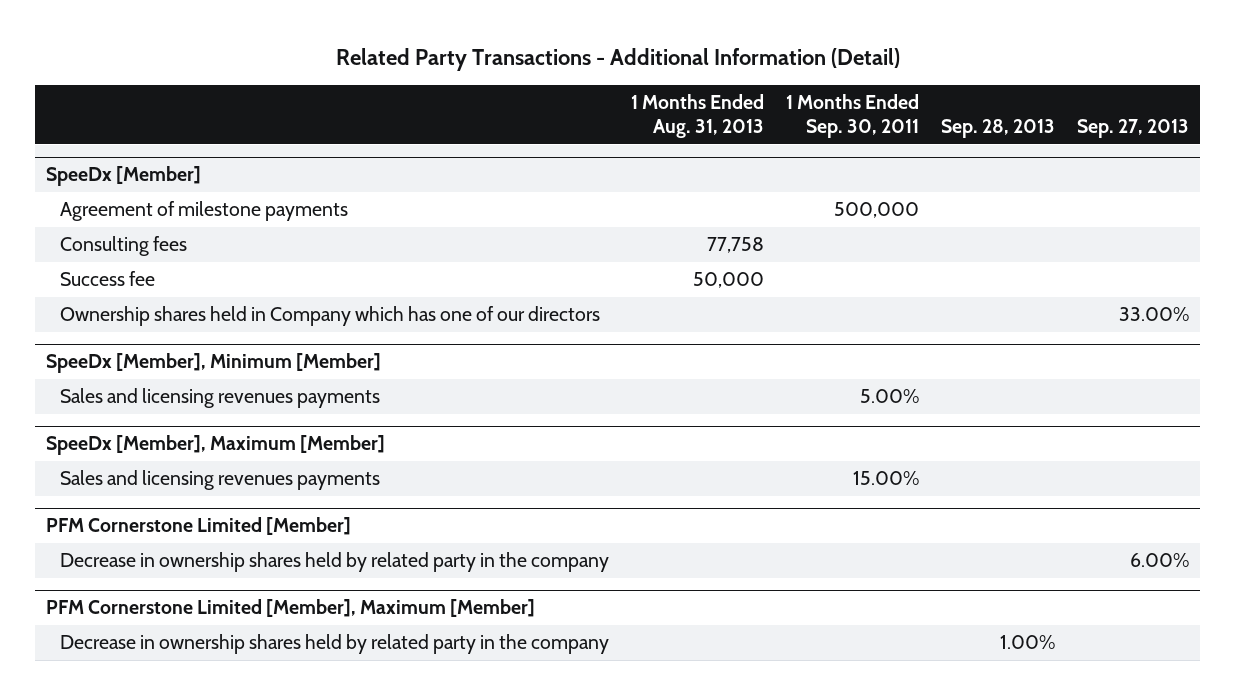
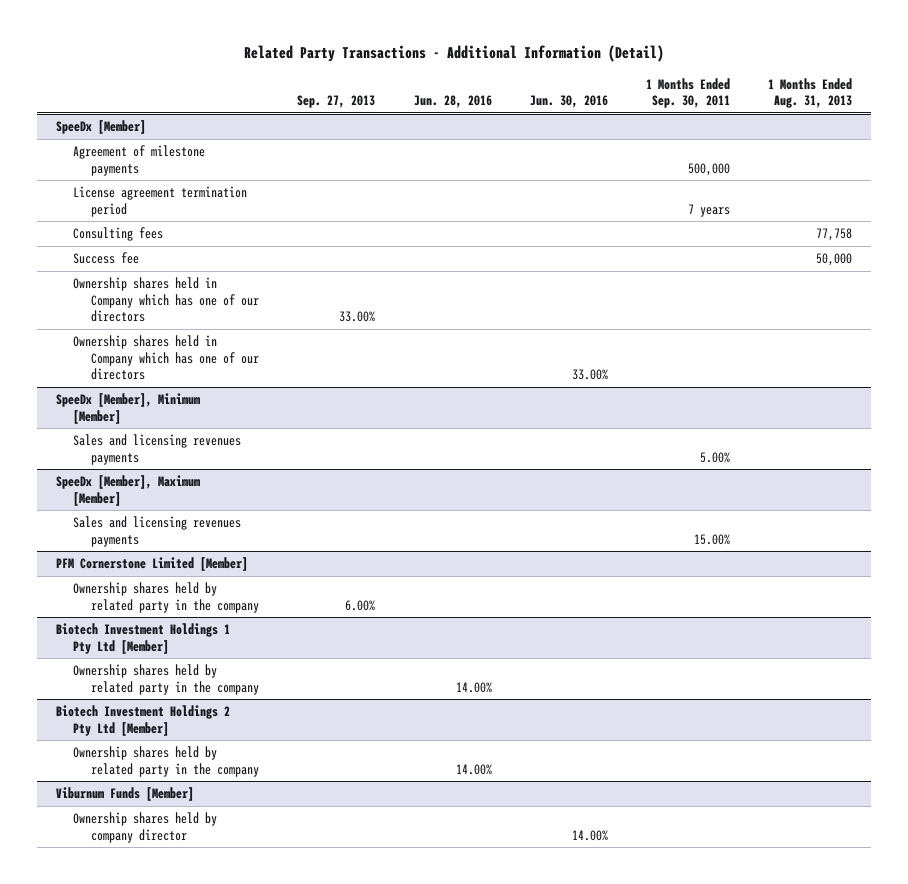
[940,119,1055,139] Sep. 28, 2013 -> none
none -> [413,95,492,109] Jun. 28, 2016
none -> [529,95,608,109] Jun. 30, 2016
none -> [73,186,248,217] License agreement termination period
none -> [73,335,260,380] Ownership shares held in Company which has one of our directors
[46,599,536,618] PFM Cornerstone Limited [Member], Maximum [Member] -> none
[60,634,610,655] Decrease in ownership shares held by related party in the company -> none
[60,552,610,573] Decrease in ownership shares held by related party in the company -> [73,582,260,613] Ownership shares held by related party in the company
none -> [55,623,230,654] Biotech Investment Holdings 1 Pty Ltd [Member]
none -> [73,664,260,695] Ownership shares held by related party in the company
none -> [55,705,230,736] Biotech Investment Holdings 2 Pty Ltd [Member]
none -> [73,746,260,777] Ownership shares held by related party in the company
none -> [55,787,194,802] Viburnum Funds [Member]
none -> [73,812,218,843] Ownership shares held by company director

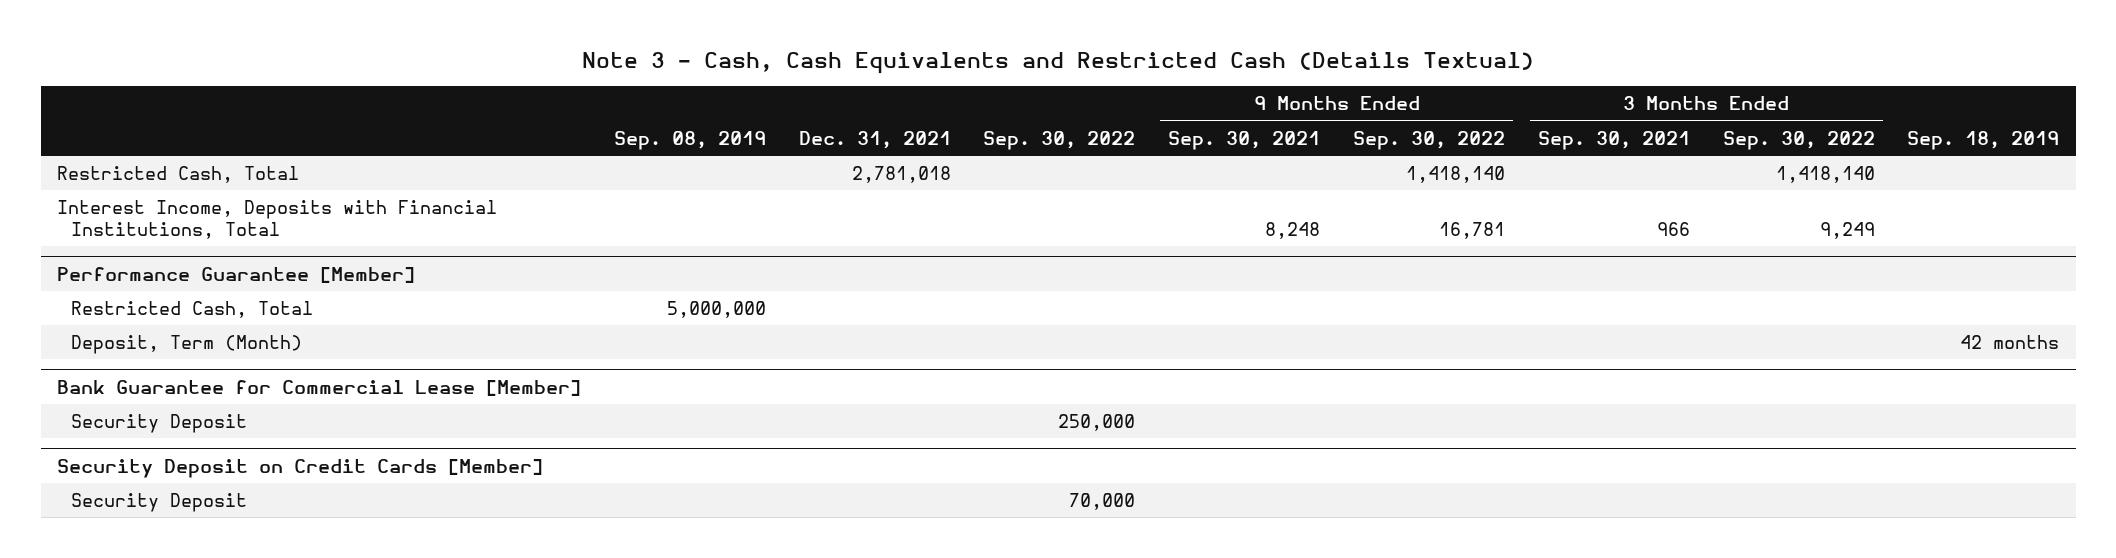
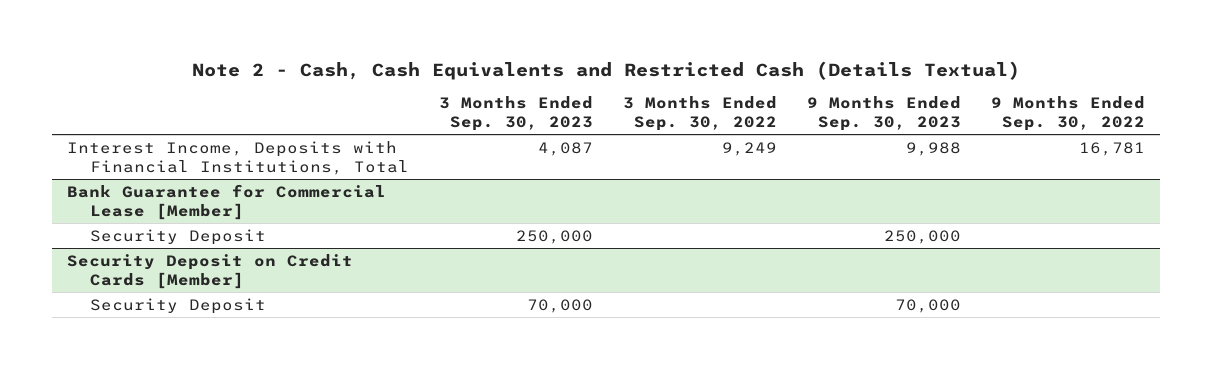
[582,52,1535,75] Note 3 - Cash, Cash Equivalents and Restricted Cash (Details Textual) -> [191,60,1020,80] Note 2 - Cash, Cash Equivalents and Restricted Cash (Details Textual)
[613,130,766,150] Sep. 08, 2019 -> none
[798,130,951,149] Dec. 31, 2021 -> none
[983,130,1136,150] Sep. 30, 2022 -> none
[1168,130,1321,150] Sep. 30, 2021 -> none
[1537,130,1690,150] Sep. 30, 2021 -> none
[1907,130,2060,150] Sep. 18, 2019 -> none
none -> [438,96,593,132] 3 Months Ended Sep. 30, 2023
none -> [806,96,961,132] 9 Months Ended Sep. 30, 2023
[56,166,299,184] Restricted Cash, Total -> none
[56,266,415,283] Performance Guarantee [Member] -> none
[71,301,314,319] Restricted Cash, Total -> none
[71,335,303,355] Deposit, Term (Month) -> none

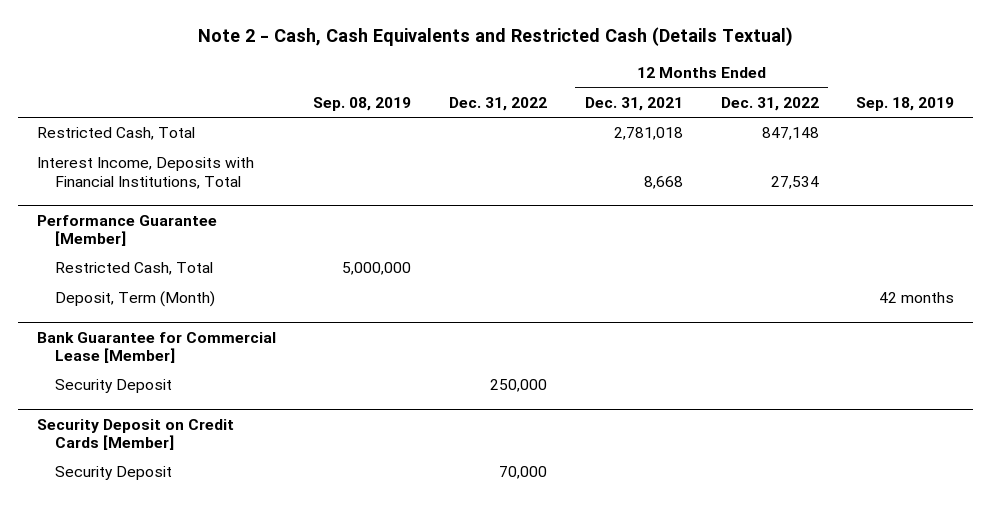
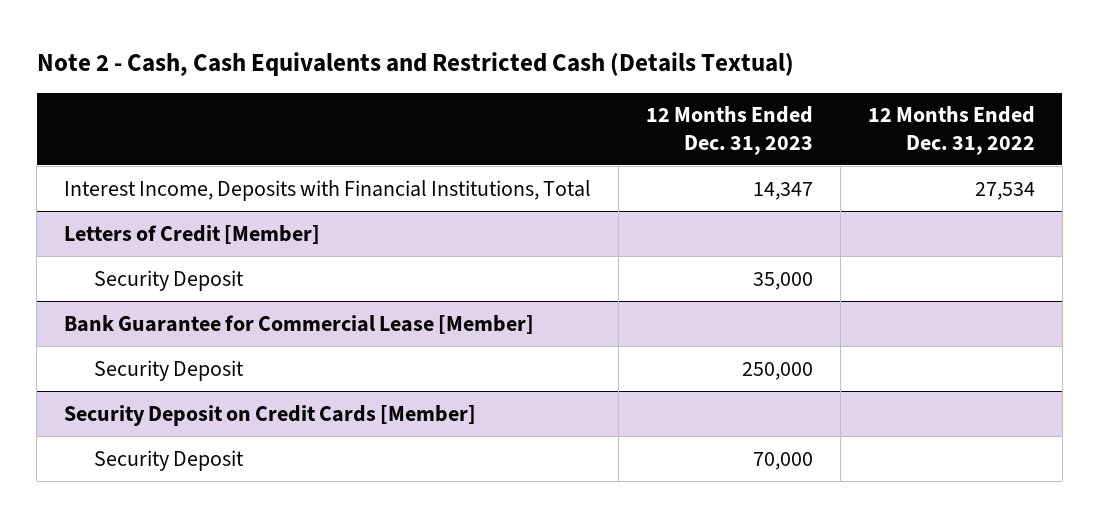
[313,96,412,111] Sep. 08, 2019 -> none
[449,96,548,111] Dec. 31, 2022 -> none
[584,96,683,111] Dec. 31, 2021 -> none
[856,96,955,111] Sep. 18, 2019 -> none
none -> [645,106,813,155] 12 Months Ended Dec. 31, 2023
[36,127,195,141] Restricted Cash, Total -> none
[36,214,217,247] Performance Guarantee [Member] -> none
[54,262,213,276] Restricted Cash, Total -> none
[54,291,215,308] Deposit, Term (Month) -> none
none -> [64,224,321,244] Letters of Credit [Member]
none -> [93,269,244,291] Security Deposit

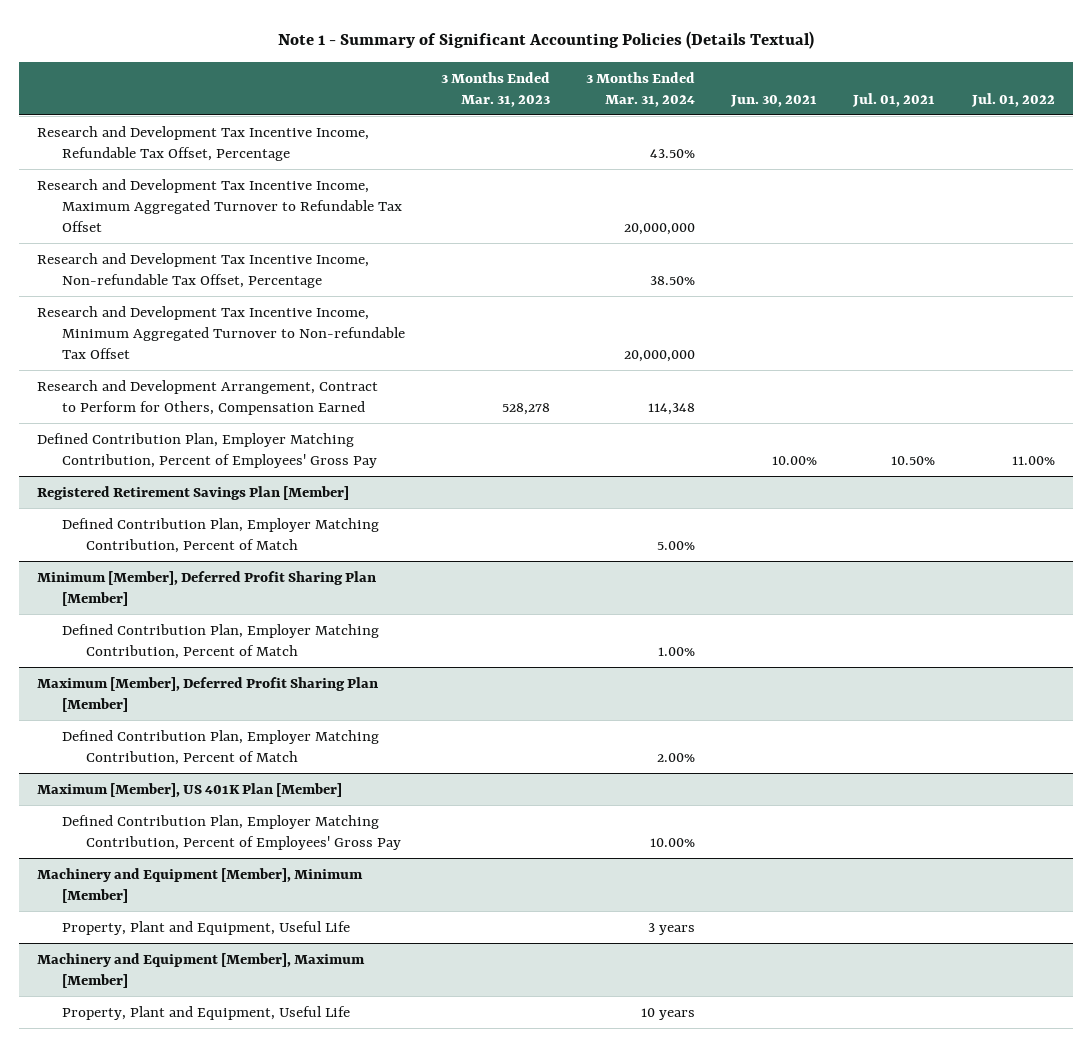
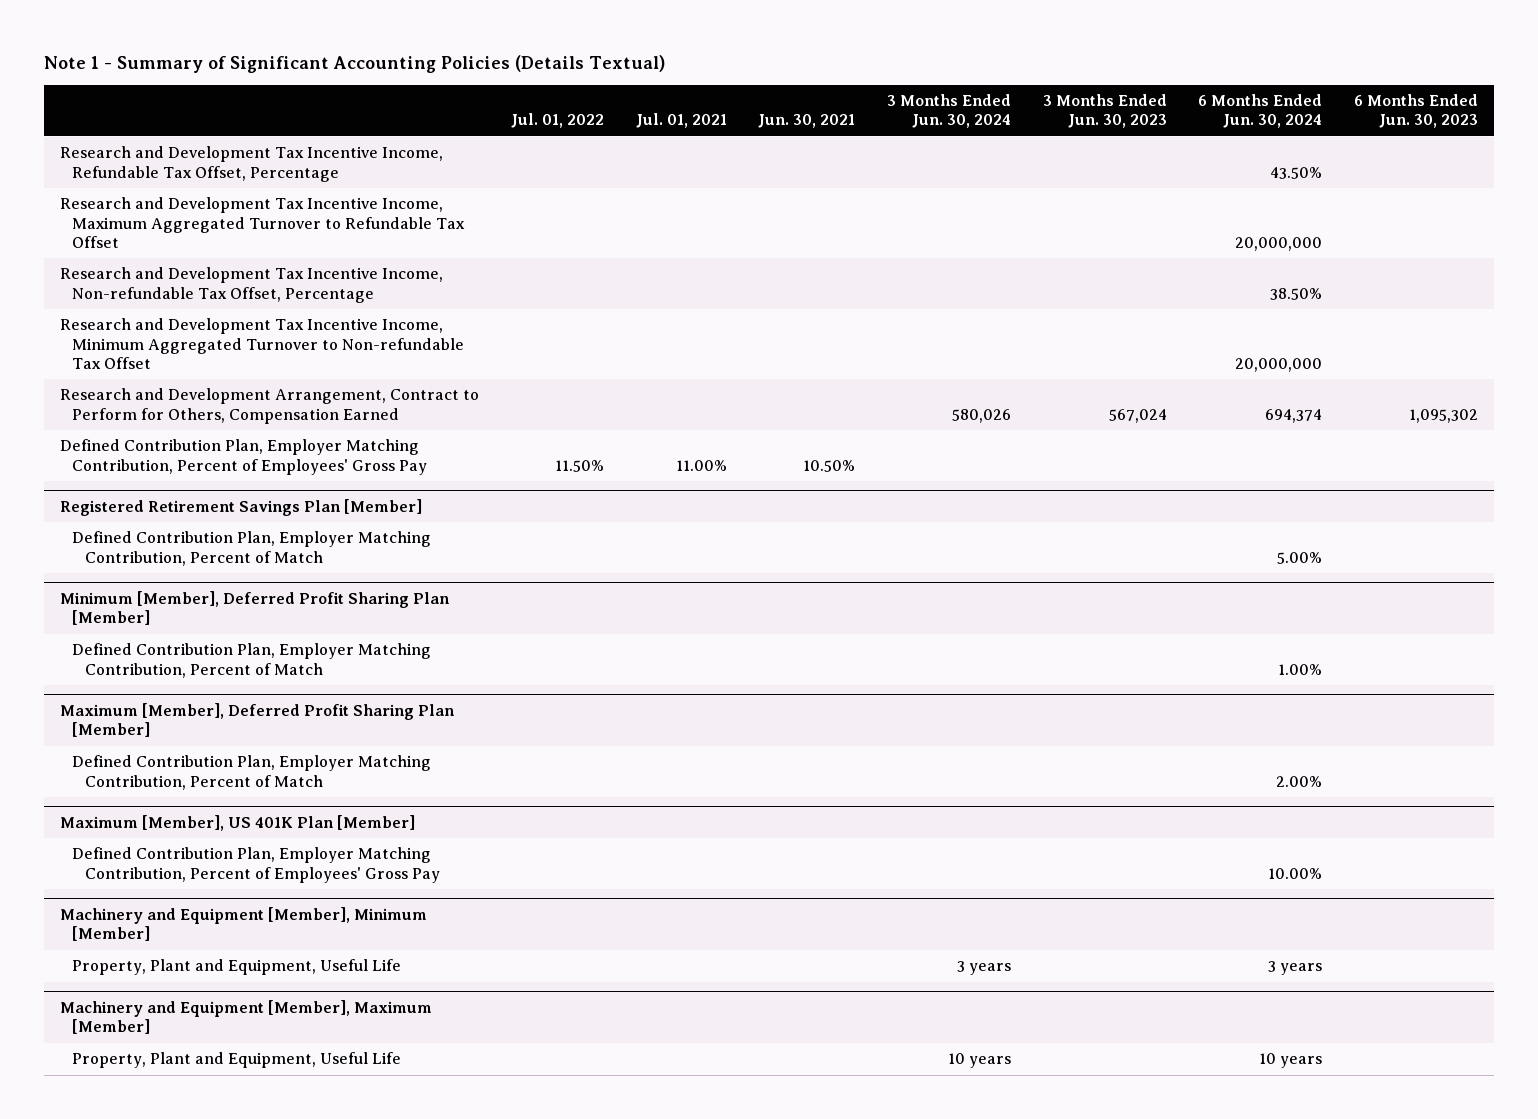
[440,71,550,107] 3 Months Ended Mar. 31, 2023 -> none
[585,71,695,107] 3 Months Ended Mar. 31, 2024 -> none
none -> [887,94,1012,129] 3 Months Ended Jun. 30, 2024
none -> [1042,94,1167,129] 3 Months Ended Jun. 30, 2023
none -> [1198,94,1323,129] 6 Months Ended Jun. 30, 2024
none -> [1354,94,1479,129] 6 Months Ended Jun. 30, 2023
[772,455,818,465] 10.00% -> [803,459,856,472] 10.50%
[891,455,936,465] 10.50% -> [675,459,727,471] 11.00%
[1011,455,1055,465] 11.00% -> [554,459,604,472] 11.50%

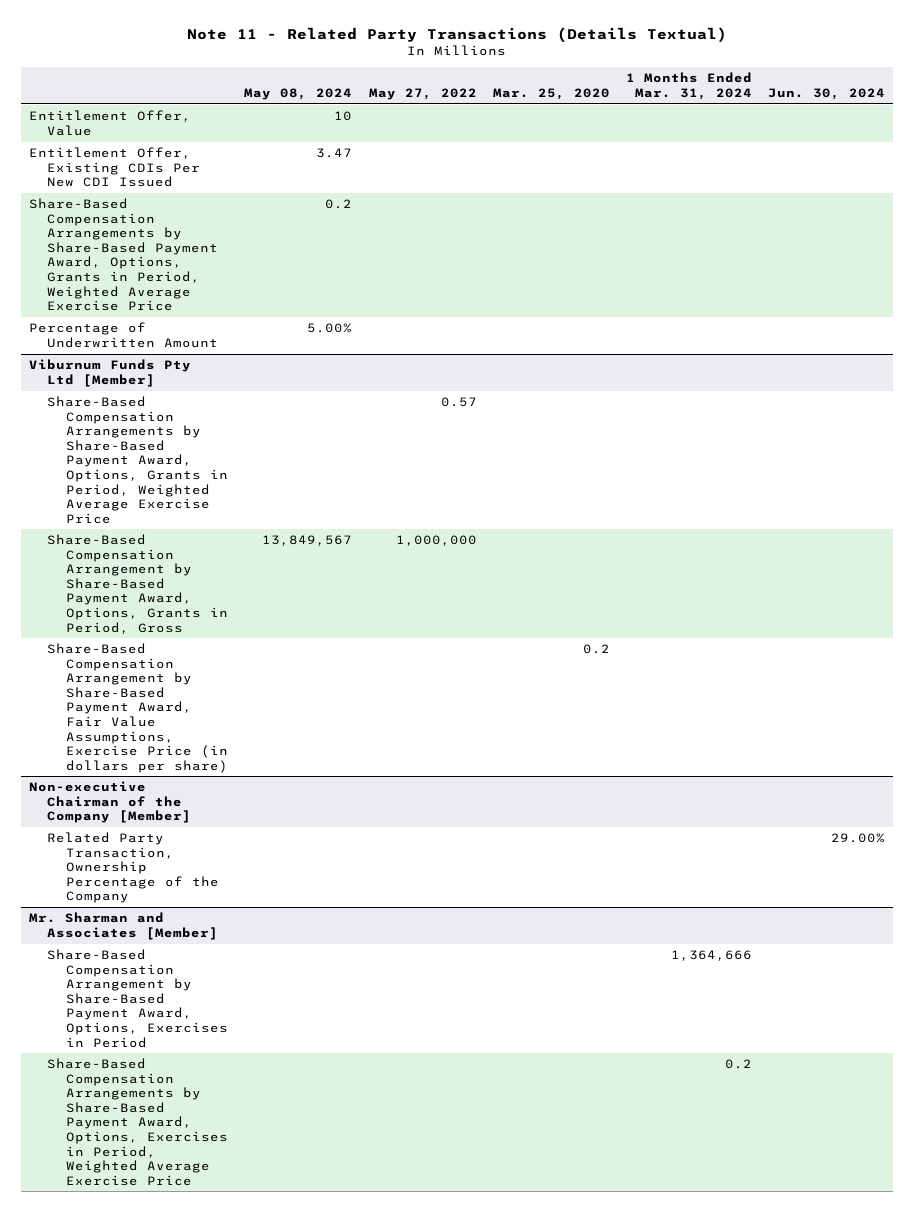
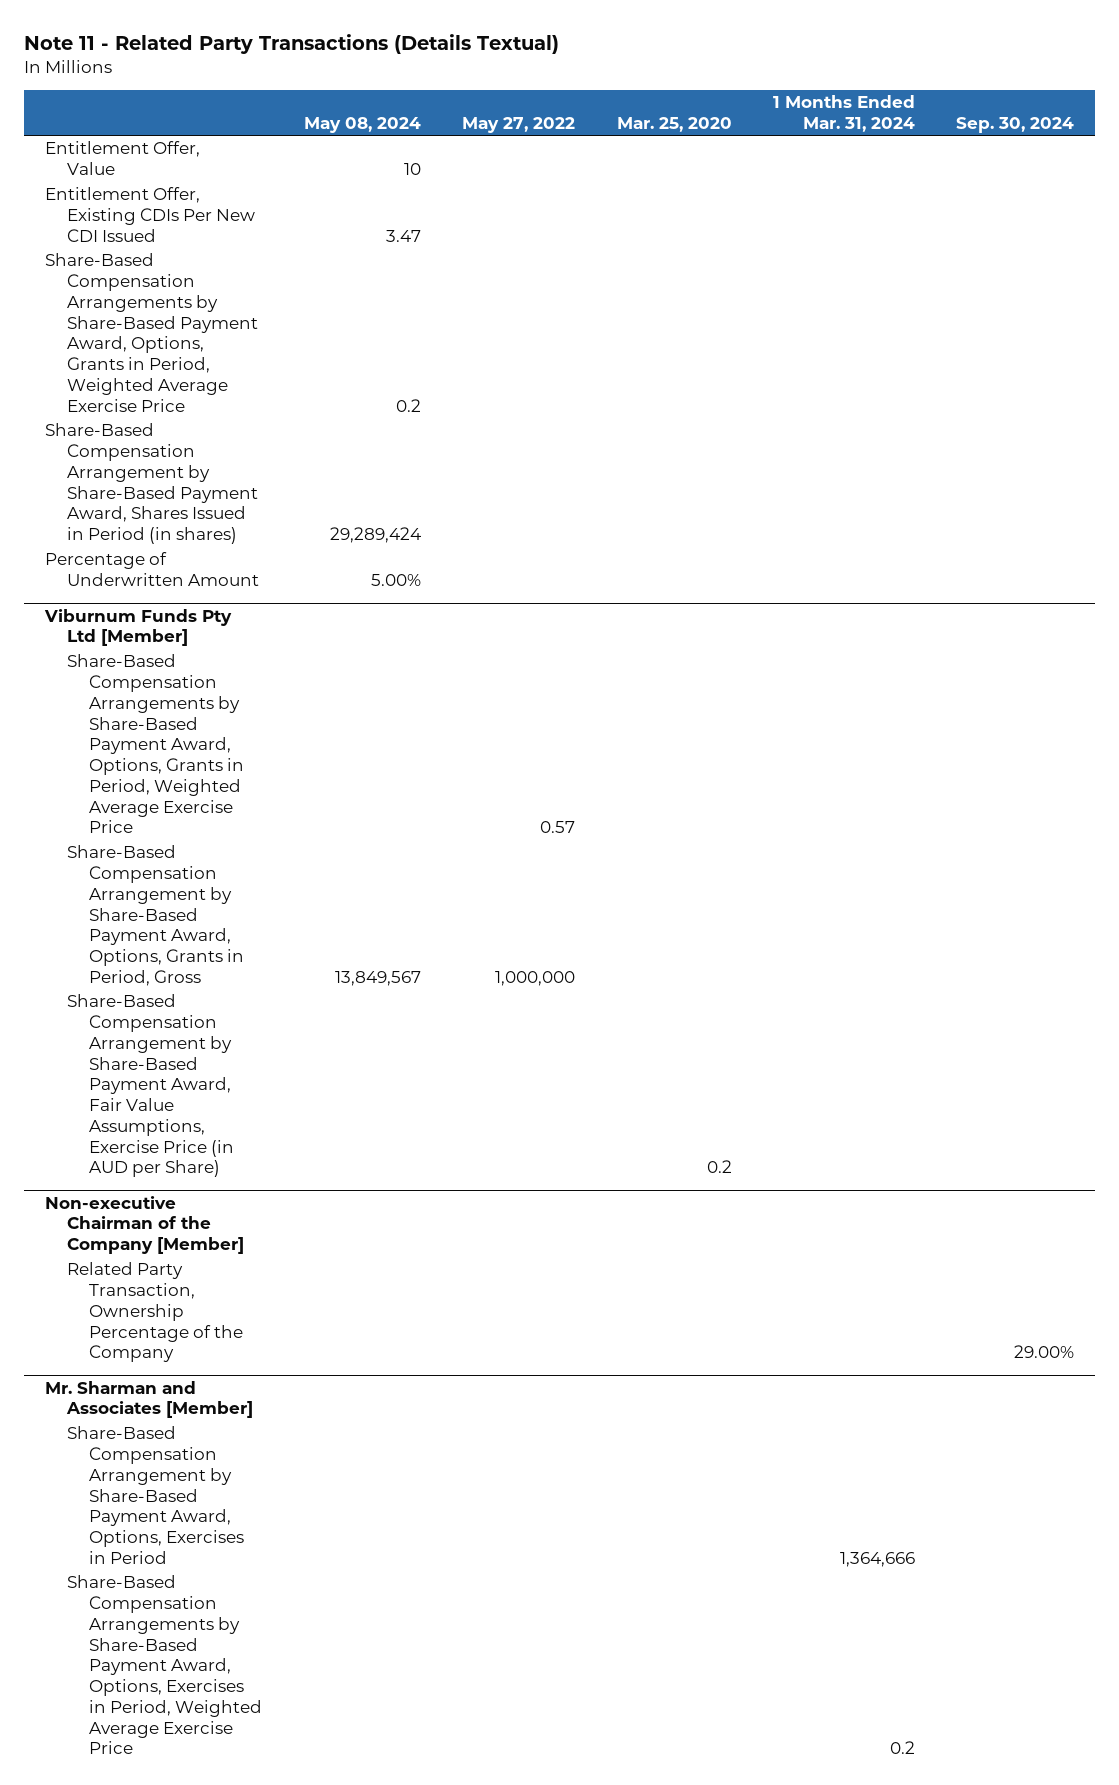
[768,88,886,101] Jun. 30, 2024 -> none
none -> [956,116,1075,133] Sep. 30, 2024
none -> [44,423,259,545] Share-Based Compensation Arrangement by Share-Based Payment Award, Shares Issued in Period (in shares)
[47,643,229,773] Share-Based Compensation Arrangement by Share-Based Payment Award, Fair Value Assumptions, Exercise Price (in dollars per share) -> [67,994,235,1178] Share-Based Compensation Arrangement by Share-Based Payment Award, Fair Value Assumptions, Exercise Price (in AUD per Share)

